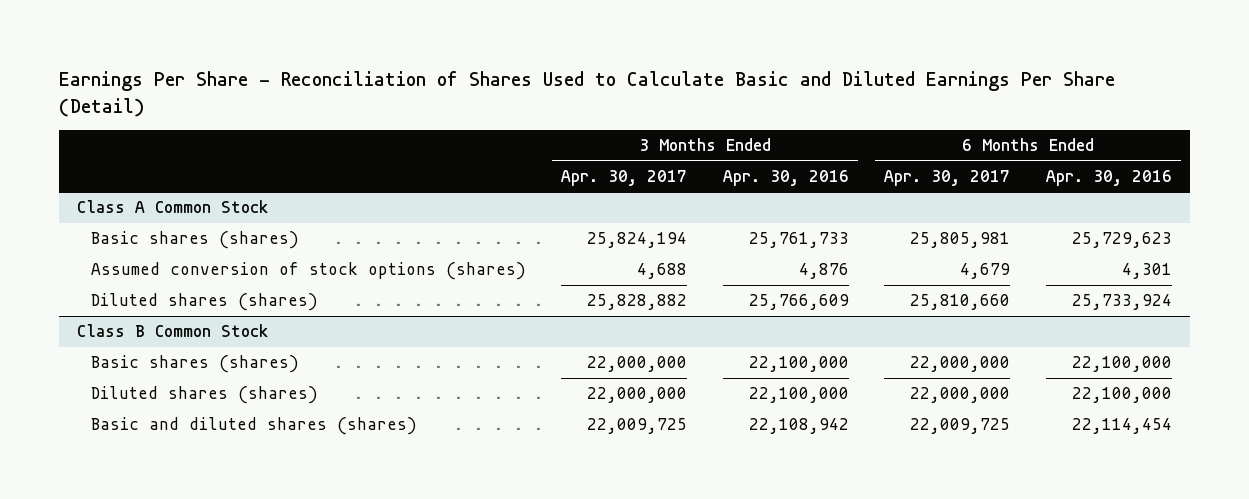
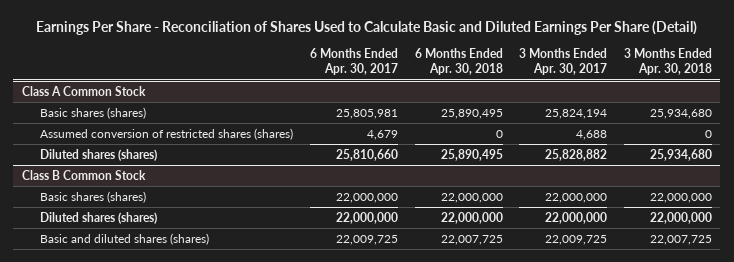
[722,169,849,186] Apr. 30, 2016 -> none
[1045,169,1172,186] Apr. 30, 2016 -> none
none -> [414,48,503,76] 6 Months Ended Apr. 30, 2018
none -> [624,48,713,76] 3 Months Ended Apr. 30, 2018
[90,262,526,281] Assumed conversion of stock options (shares) -> [40,127,294,140] Assumed conversion of restricted shares (shares)

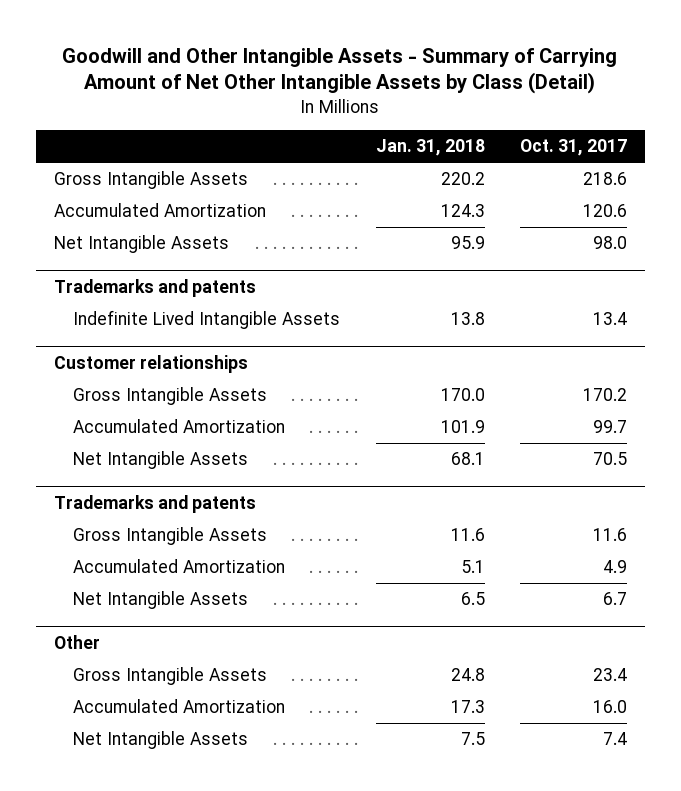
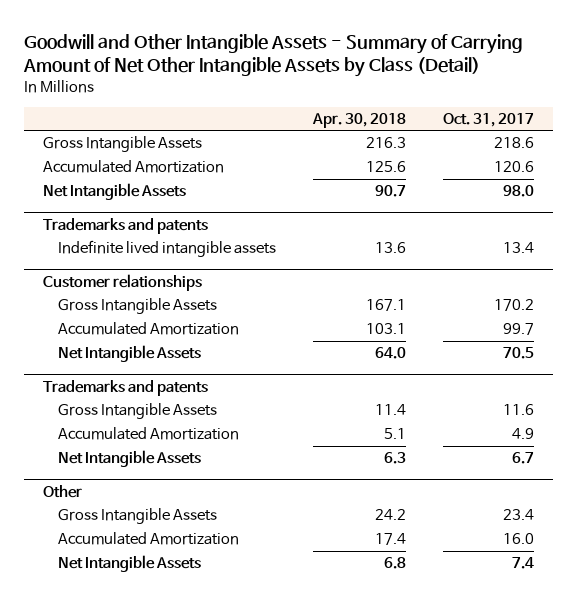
[375,139,485,157] Jan. 31, 2018 -> none
none -> [311,113,406,129] Apr. 30, 2018
[72,310,340,330] Indefinite Lived Intangible Assets -> [57,240,276,258] Indefinite lived intangible assets

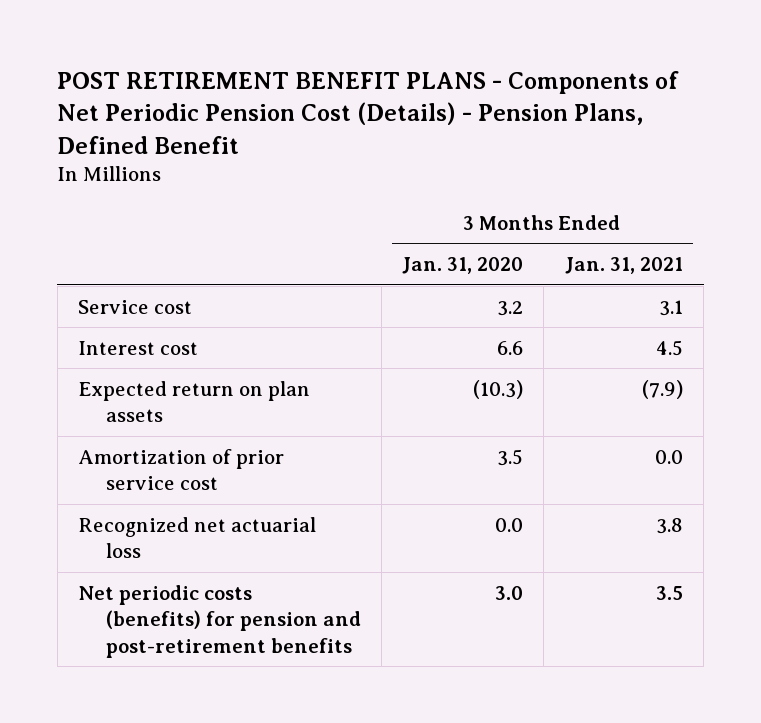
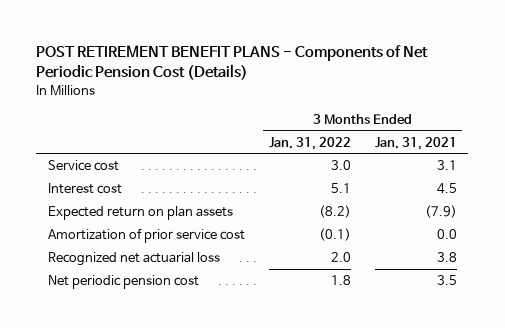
[57,71,680,154] POST RETIREMENT BENEFIT PLANS - Components of Net Periodic Pension Cost (Details) - Pension Plans, Defined Benefit -> [36,44,429,81] POST RETIREMENT BENEFIT PLANS - Components of Net Periodic Pension Cost (Details)
[402,257,524,275] Jan. 31, 2020 -> none
none -> [268,136,351,150] Jan. 31, 2022
[78,584,361,658] Net periodic costs (benefits) for pension and post-retirement benefits -> [48,275,200,290] Net periodic pension cost

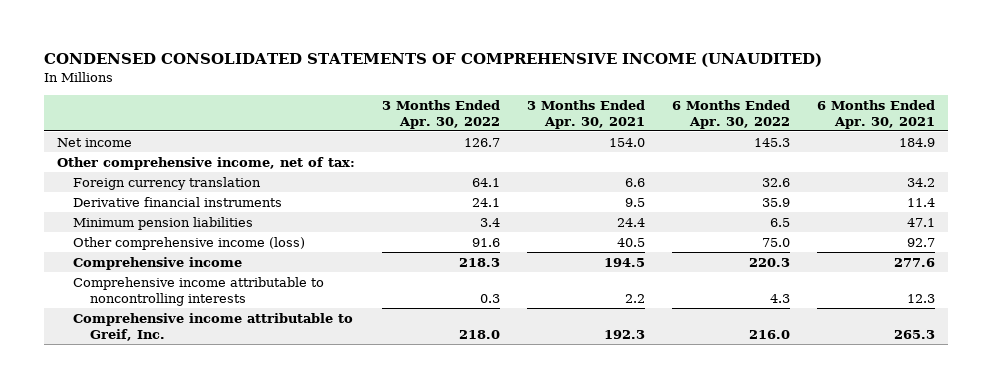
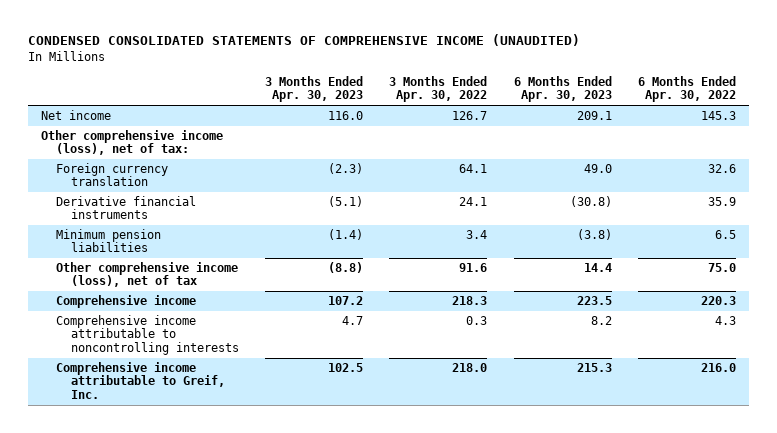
[526,99,645,129] 3 Months Ended Apr. 30, 2021 -> none
[816,99,935,129] 6 Months Ended Apr. 30, 2021 -> none
none -> [265,76,364,103] 3 Months Ended Apr. 30, 2023
none -> [513,76,612,103] 6 Months Ended Apr. 30, 2023
[57,156,356,170] Other comprehensive income, net of tax: -> [40,130,223,156] Other comprehensive income (loss), net of tax:
[73,236,306,250] Other comprehensive income (loss) -> [55,262,238,288] Other comprehensive income (loss), net of tax

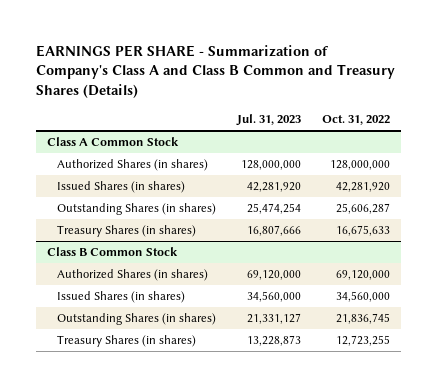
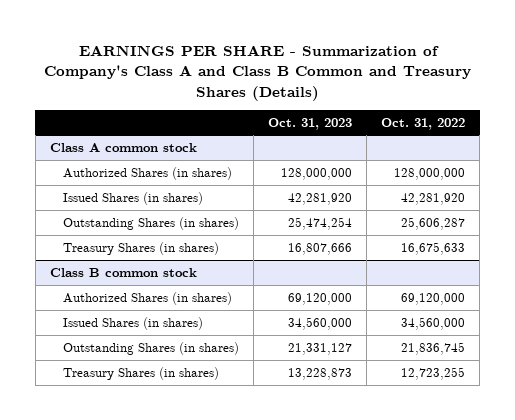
[235,114,301,127] Jul. 31, 2023 -> none
none -> [268,117,353,130] Oct. 31, 2023
[46,137,179,147] Class A Common Stock -> [49,142,197,152] Class A common stock
[46,247,178,257] Class B Common Stock -> [49,267,197,277] Class B common stock

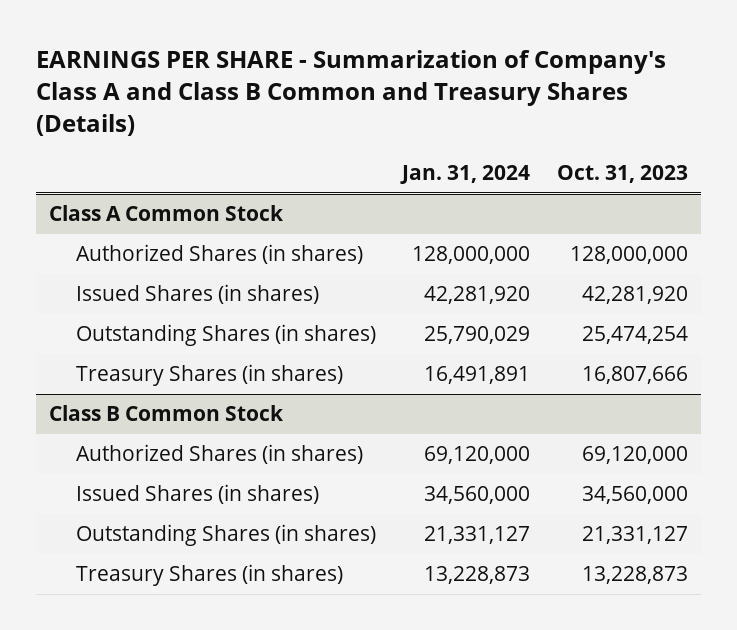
[381,117,466,130] Oct. 31, 2022 -> none
none -> [400,165,531,185] Jan. 31, 2024
[49,142,197,152] Class A common stock -> [49,205,285,222] Class A Common Stock
[49,267,197,277] Class B common stock -> [49,405,285,422] Class B Common Stock

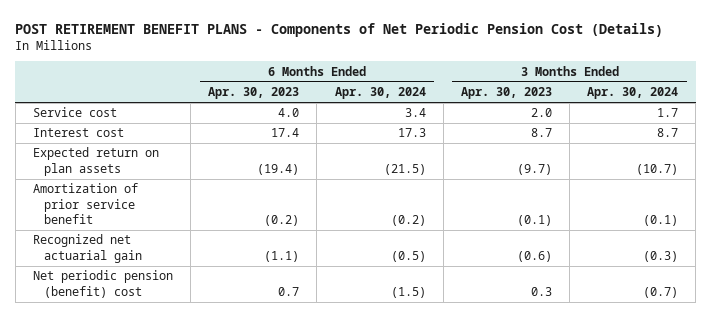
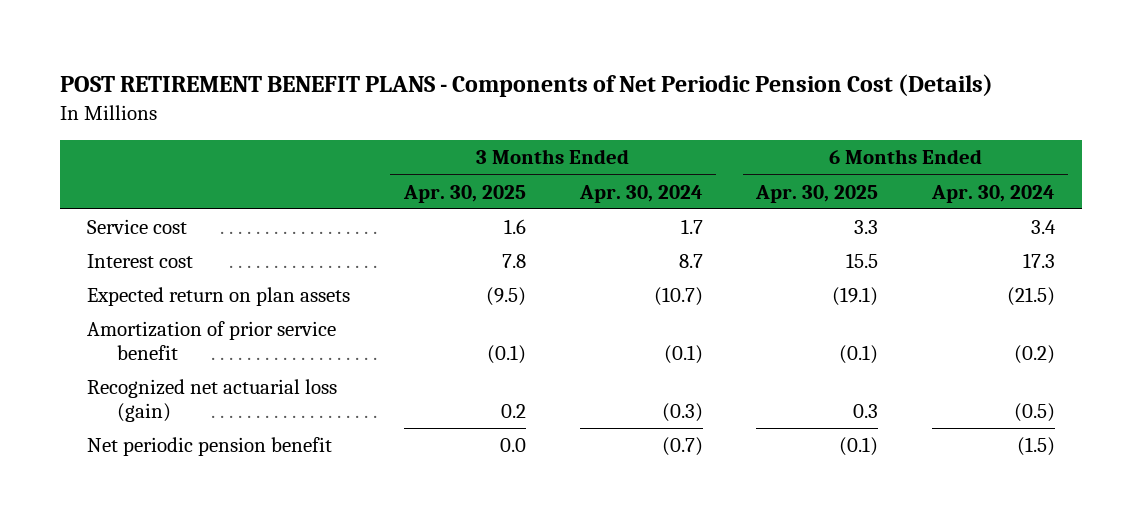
[208,87,300,100] Apr. 30, 2023 -> none
[460,87,552,100] Apr. 30, 2023 -> none
none -> [402,184,526,203] Apr. 30, 2025
none -> [755,184,879,203] Apr. 30, 2025
[33,234,143,263] Recognized net actuarial gain -> [87,379,338,422] Recognized net actuarial loss (gain)
[33,270,174,298] Net periodic pension (benefit) cost -> [87,437,333,457] Net periodic pension benefit

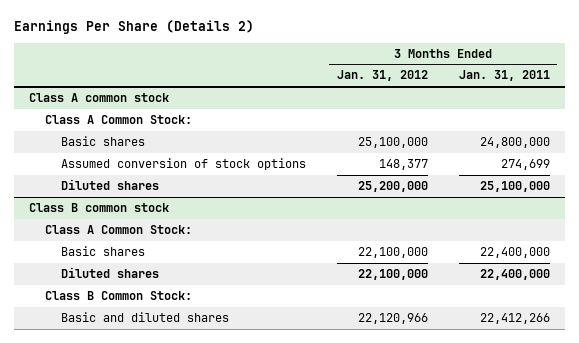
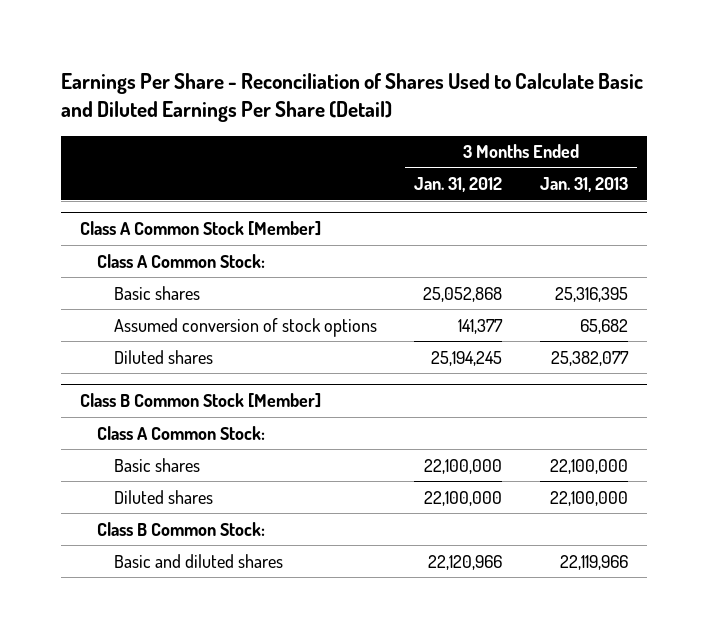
[13,20,254,35] Earnings Per Share (Details 2) -> [61,73,644,123] Earnings Per Share - Reconciliation of Shares Used to Calculate Basic and Diluted Earnings Per Share (Detail)
[458,70,550,82] Jan. 31, 2011 -> none
none -> [539,177,628,193] Jan. 31, 2013
[29,92,170,102] Class A common stock -> [80,221,322,237] Class A Common Stock [Member]
[357,136,428,148] 25,100,000 -> [423,286,503,302] 25,052,868
[378,158,428,170] 148,377 -> [458,318,504,334] 141,377
[357,180,428,192] 25,200,000 -> [431,350,503,366] 25,194,245
[29,202,170,212] Class B common stock -> [80,393,322,409] Class B Common Stock [Member]

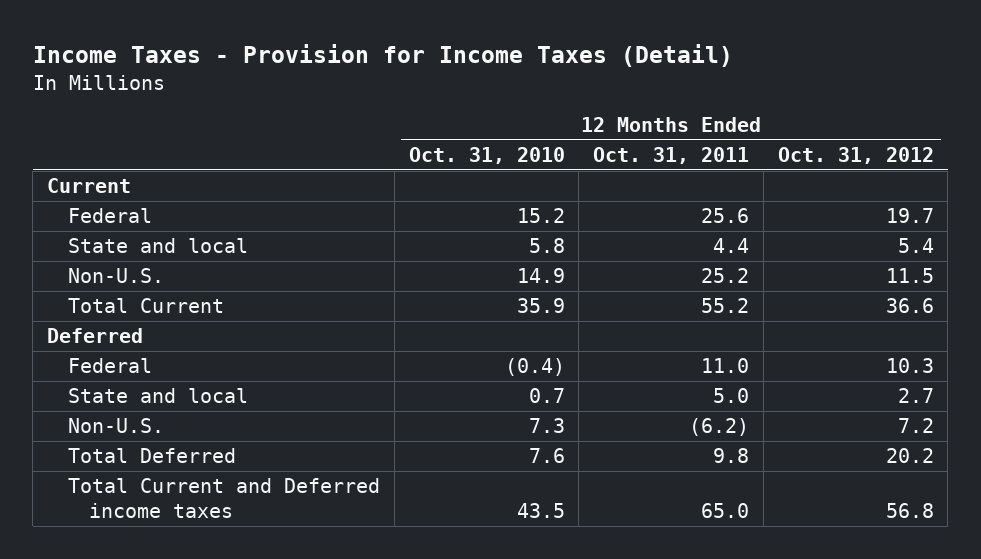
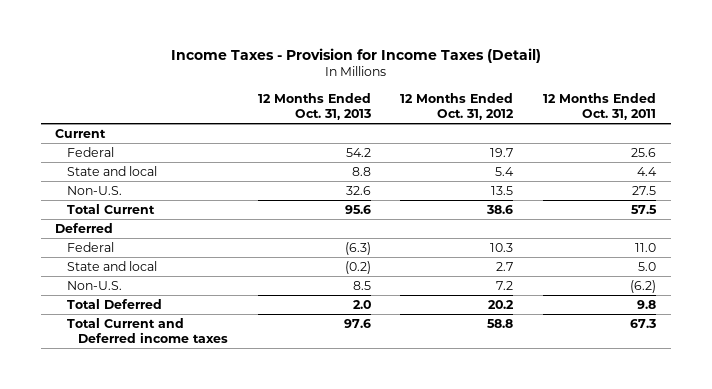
[408,147,565,165] Oct. 31, 2010 -> none
none -> [257,92,371,120] 12 Months Ended Oct. 31, 2013
[701,268,750,284] 25.2 -> [632,185,657,195] 27.5
[885,268,934,284] 11.5 -> [491,185,514,195] 13.5
[701,298,750,314] 55.2 -> [631,204,658,214] 57.5
[885,298,934,314] 36.6 -> [486,204,514,214] 38.6
[701,502,750,518] 65.0 -> [630,318,657,328] 67.3
[885,502,934,518] 56.8 -> [487,318,514,328] 58.8

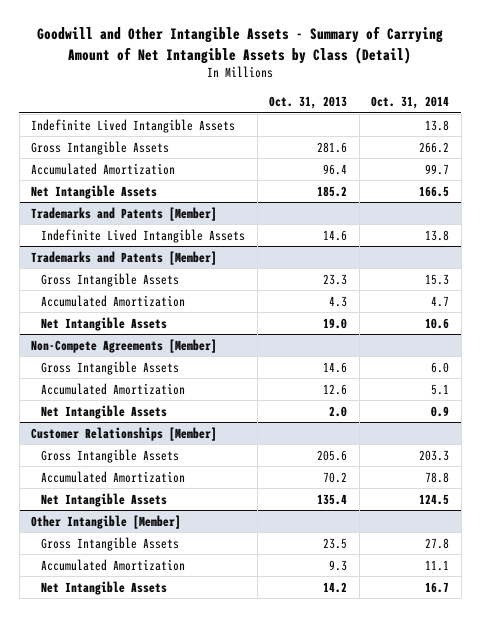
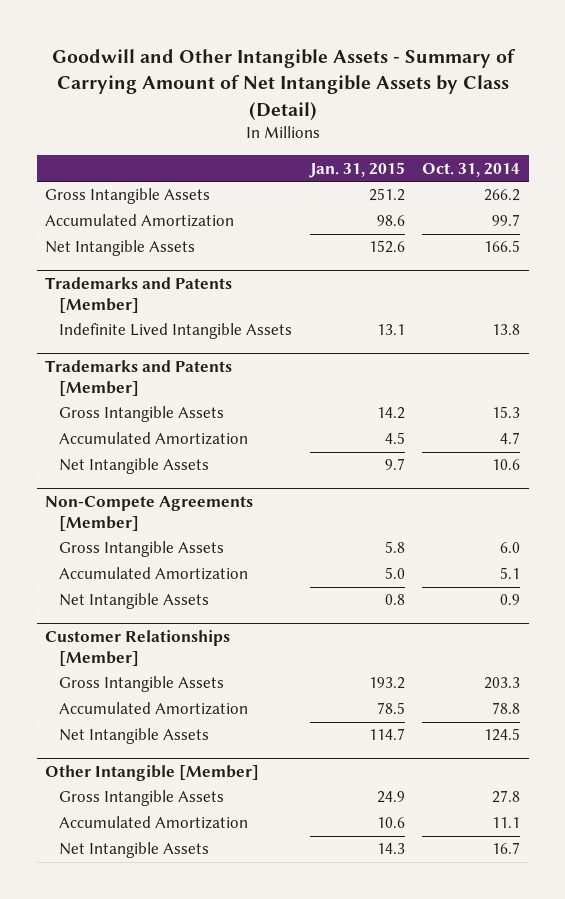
[269,96,348,110] Oct. 31, 2013 -> none
none -> [308,161,405,178] Jan. 31, 2015
[31,118,236,133] Indefinite Lived Intangible Assets -> none

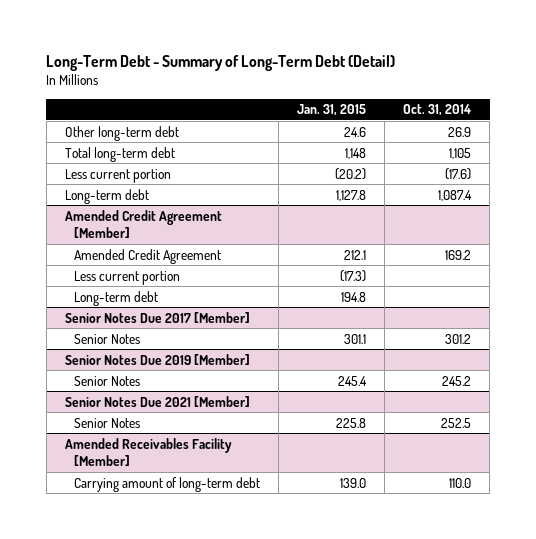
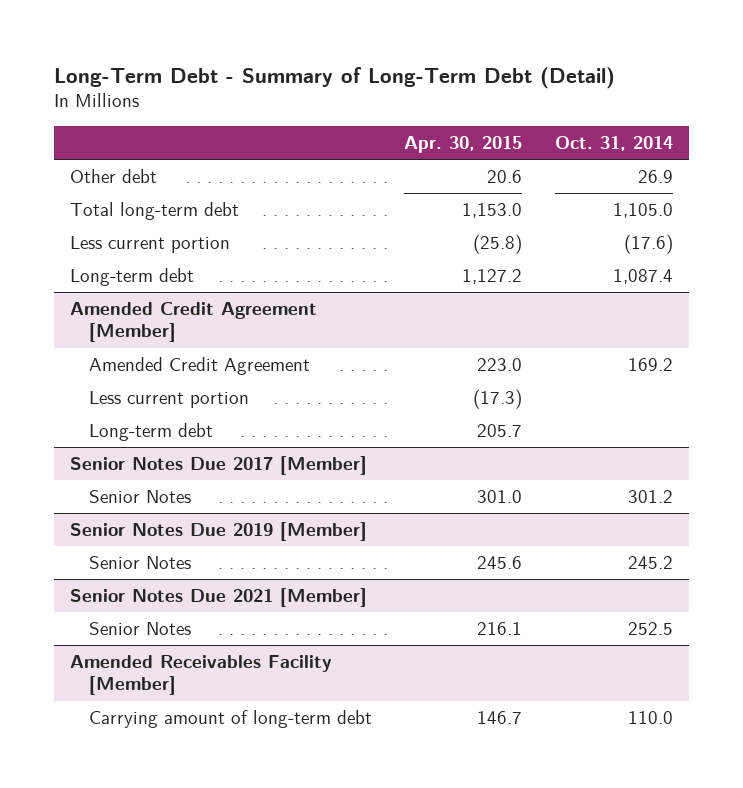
[297,104,367,117] Jan. 31, 2015 -> none
none -> [404,135,523,153] Apr. 30, 2015
[64,125,179,141] Other long-term debt -> [70,169,158,184] Other debt
[449,147,472,159] 1,105 -> [612,203,673,219] 1,105.0

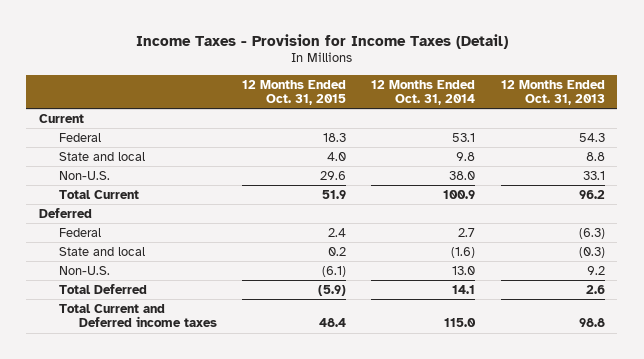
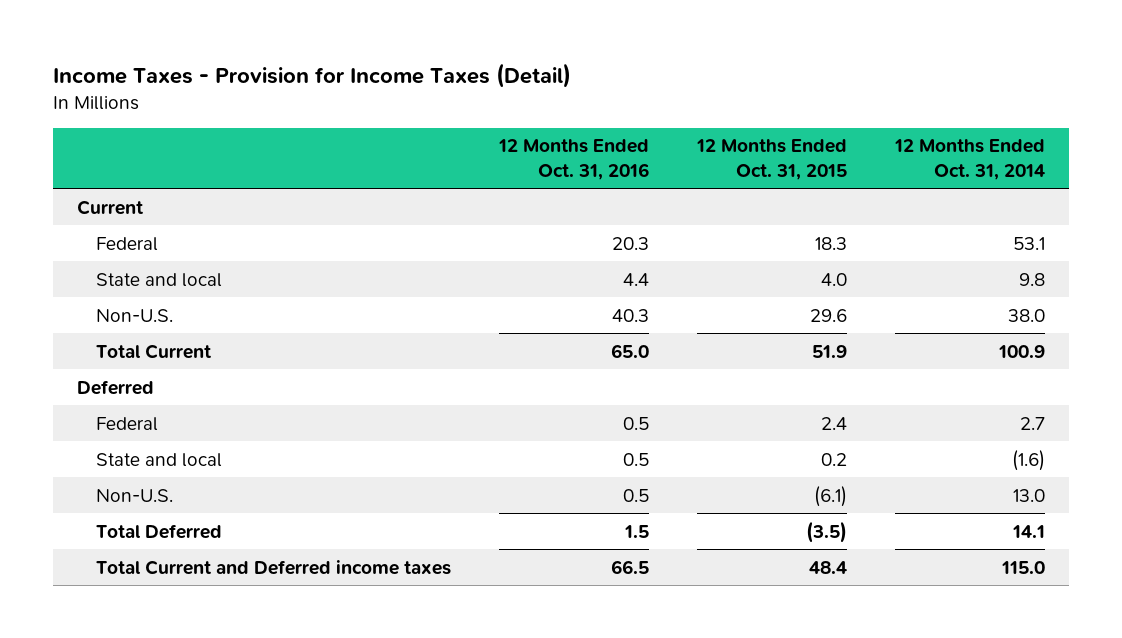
[500,79,605,106] 12 Months Ended Oct. 31, 2013 -> none
none -> [497,139,649,180] 12 Months Ended Oct. 31, 2016
[317,284,346,296] (5.9) -> [805,520,847,543] (3.5)

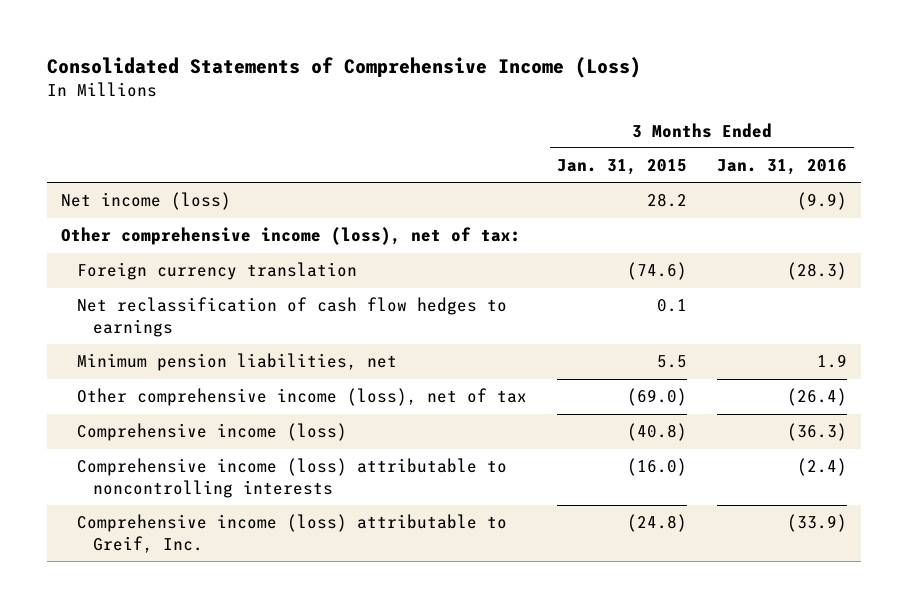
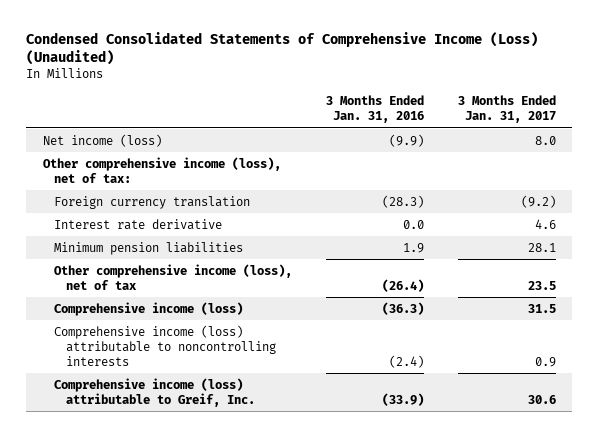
[46,57,641,79] Consolidated Statements of Comprehensive Income (Loss) -> [25,32,538,66] Condensed Consolidated Statements of Comprehensive Income (Loss) (Unaudited)
[556,159,687,176] Jan. 31, 2015 -> none
none -> [457,95,556,124] 3 Months Ended Jan. 31, 2017
[77,297,508,337] Net reclassification of cash flow hedges to earnings -> none
none -> [54,218,223,230] Interest rate derivative
[77,353,398,372] Minimum pension liabilities, net -> [54,241,244,255] Minimum pension liabilities

